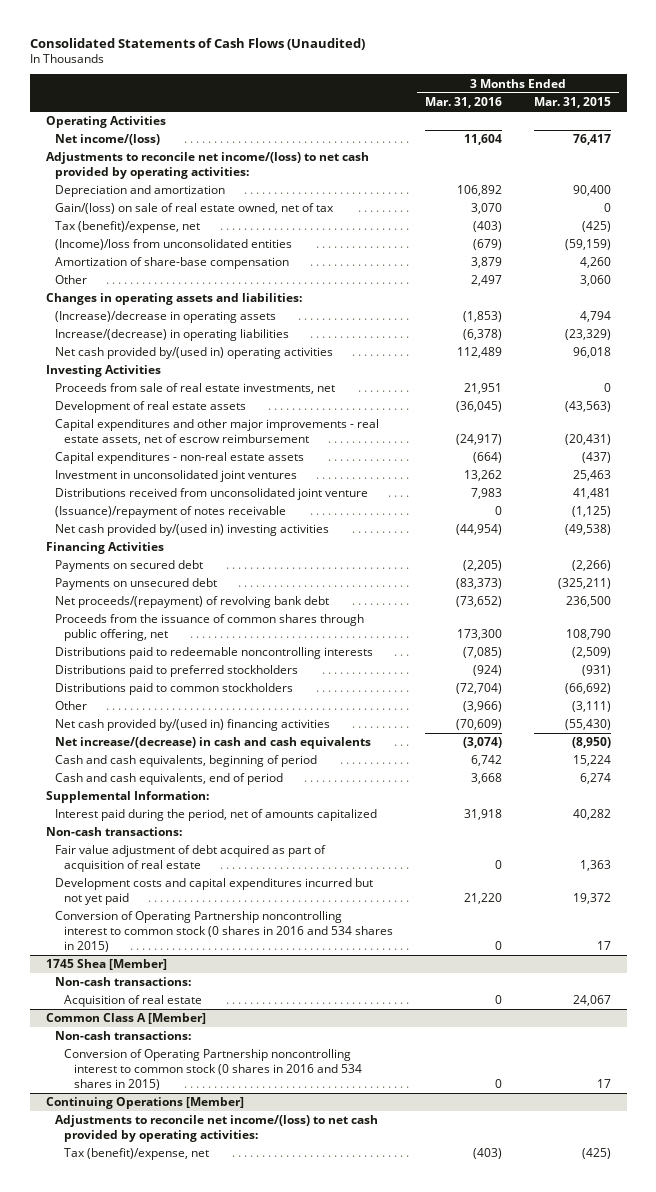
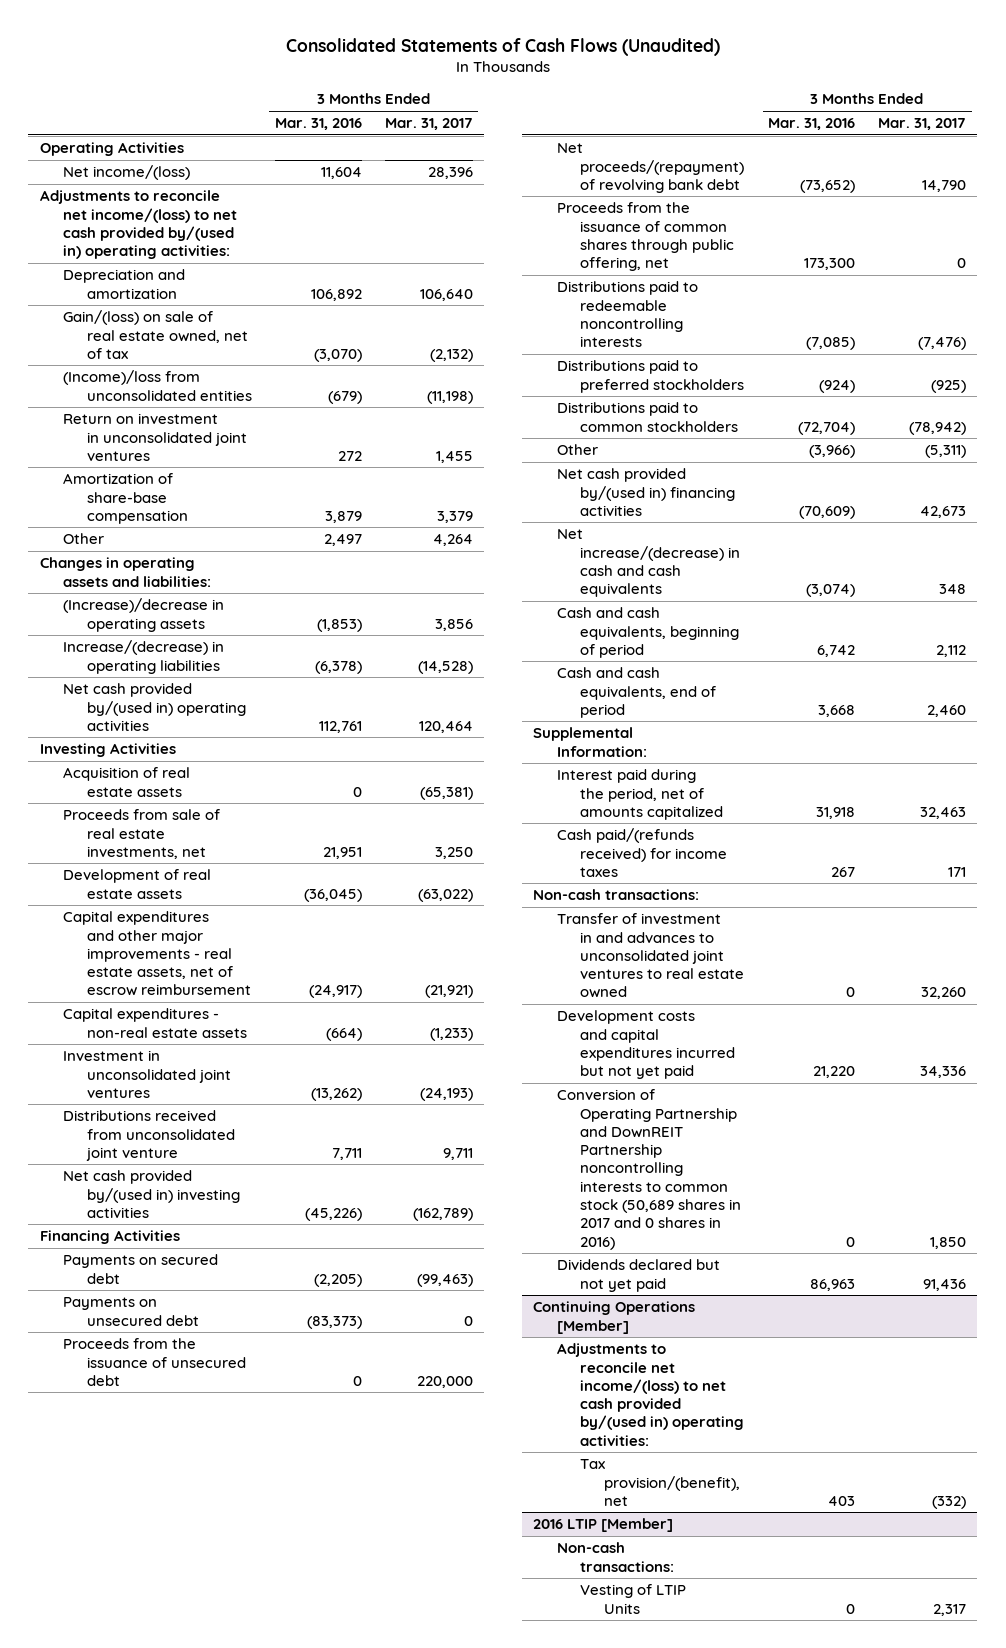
[533,97,611,109] Mar. 31, 2015 -> none
none -> [384,118,473,131] Mar. 31, 2017
[45,152,369,179] Adjustments to reconcile net income/(loss) to net cash provided by operating activities: -> [39,190,238,260] Adjustments to reconcile net income/(loss) to net cash provided by/(used in) operating activities:
[54,221,200,234] Tax (benefit)/expense, net -> none
[470,203,502,215] 3,070 -> [313,348,362,362] (3,070)
none -> [63,413,248,461] Return on investment in unconsolidated joint ventures
[456,347,502,359] 112,489 -> [318,720,362,733] 112,761
none -> [63,767,191,797] Acquisition of real estate assets
[54,506,286,519] (Issuance)/repayment of notes receivable -> none
[463,470,502,482] 13,262 -> [310,1087,362,1101] (13,262)
[470,488,502,500] 7,983 -> [331,1147,362,1160] 7,711
[455,524,502,536] (44,954) -> [304,1207,362,1221] (45,226)
none -> [63,1338,247,1386] Proceeds from the issuance of unsecured debt
none -> [556,828,728,877] Cash paid/(refunds received) for income taxes
[54,845,326,872] Fair value adjustment of debt acquired as part of acquisition of real estate -> none
none -> [556,913,745,999] Transfer of investment in and advances to unconsolidated joint ventures to real estate owned
[45,959,167,971] 1745 Shea [Member] -> none
[54,977,191,987] Non-cash transactions: -> none
[64,995,203,1008] Acquisition of real estate -> none
[45,1013,206,1025] Common Class A [Member] -> none
[54,1031,191,1041] Non-cash transactions: -> none
[64,1049,362,1090] Conversion of Operating Partnership noncontrolling interest to common stock (0 shares in 2016 and 534 shares in 2015) -> none
[54,911,394,952] Conversion of Operating Partnership noncontrolling interest to common stock (0 shares in 2016 and 534 shares in 2015) -> [556,1089,742,1250] Conversion of Operating Partnership and DownREIT Partnership noncontrolling interests to common stock (50,689 shares in 2017 and 0 shares in 2016)
none -> [556,1259,720,1292] Dividends declared but not yet paid
[54,1115,378,1142] Adjustments to reconcile net income/(loss) to net cash provided by operating activities: -> [556,1343,745,1446] Adjustments to reconcile net income/(loss) to net cash provided by/(used in) operating activities:
[64,1148,210,1161] Tax (benefit)/expense, net -> [580,1459,740,1506] Tax provision/(benefit), net
[472,1148,502,1160] (403) -> [828,1495,856,1506] 403
none -> [533,1518,674,1533] 2016 LTIP [Member]
none -> [556,1542,675,1572] Non-cash transactions:
none -> [580,1584,687,1614] Vesting of LTIP Units

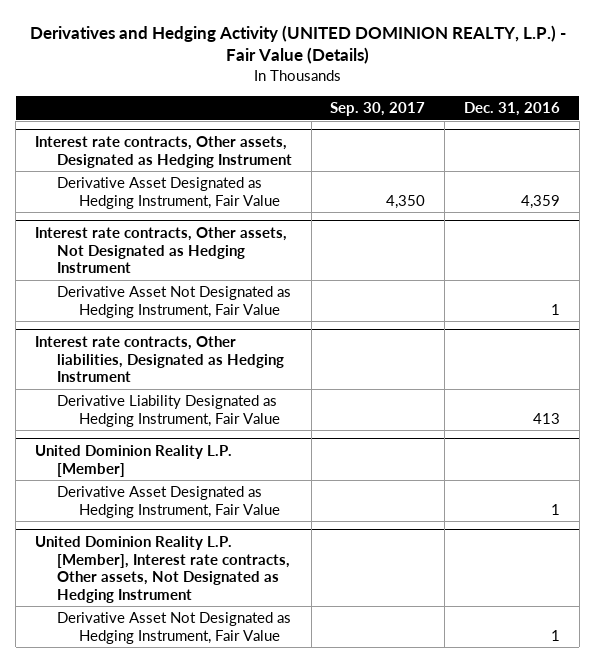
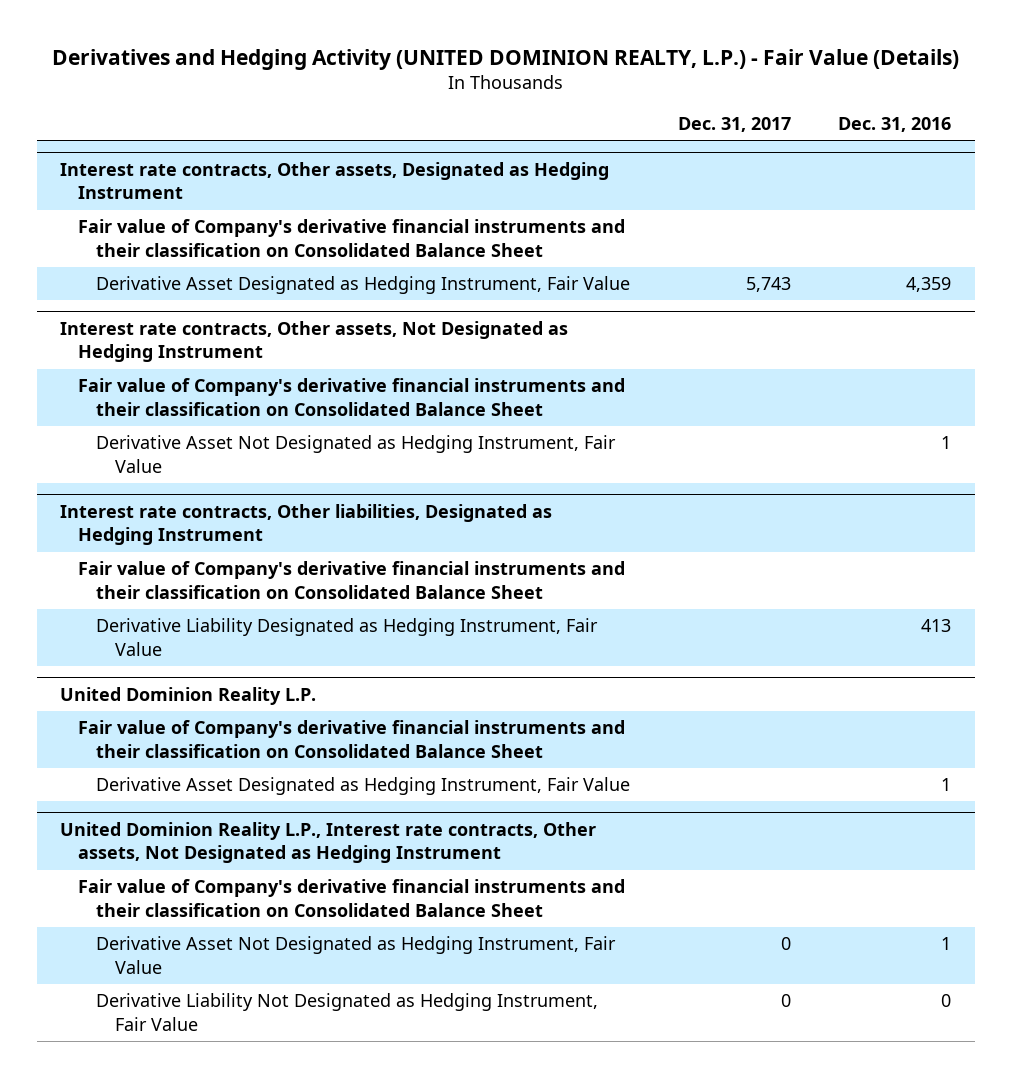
[330,102,426,117] Sep. 30, 2017 -> none
none -> [677,117,791,133] Dec. 31, 2017
none -> [78,219,626,257] Fair value of Company's derivative financial instruments and their classification on Consolidated Balance Sheet
none -> [78,378,626,416] Fair value of Company's derivative financial instruments and their classification on Consolidated Balance Sheet
none -> [78,561,626,599] Fair value of Company's derivative financial instruments and their classification on Consolidated Balance Sheet
[35,444,233,477] United Dominion Reality L.P. [Member] -> [60,686,317,705] United Dominion Reality L.P.
none -> [78,720,626,758] Fair value of Company's derivative financial instruments and their classification on Consolidated Balance Sheet
[35,535,290,603] United Dominion Reality L.P. [Member], Interest rate contracts, Other assets, Not Designated as Hedging Instrument -> [60,821,597,864] United Dominion Reality L.P., Interest rate contracts, Other assets, Not Designated as Hedging Instrument
none -> [78,879,626,917] Fair value of Company's derivative financial instruments and their classification on Consolidated Balance Sheet
none -> [96,993,599,1031] Derivative Liability Not Designated as Hedging Instrument, Fair Value

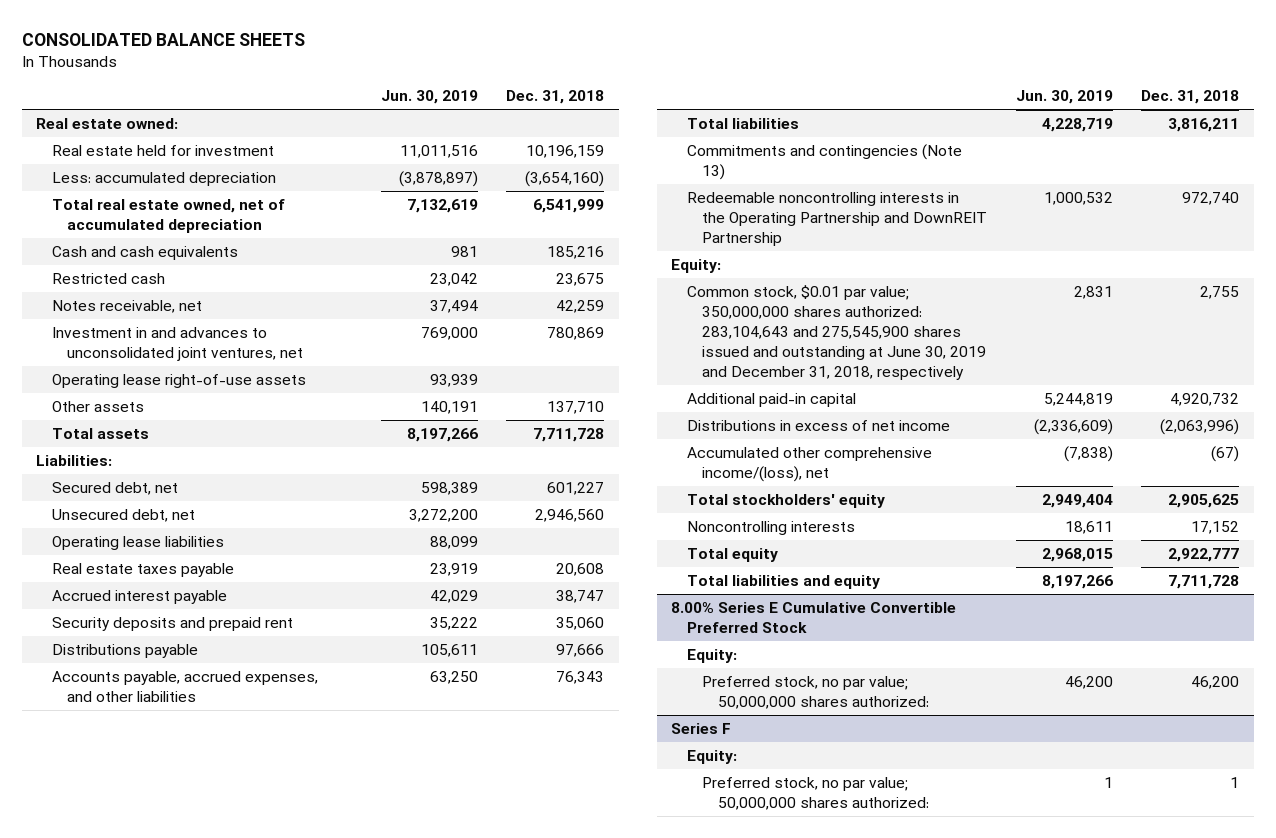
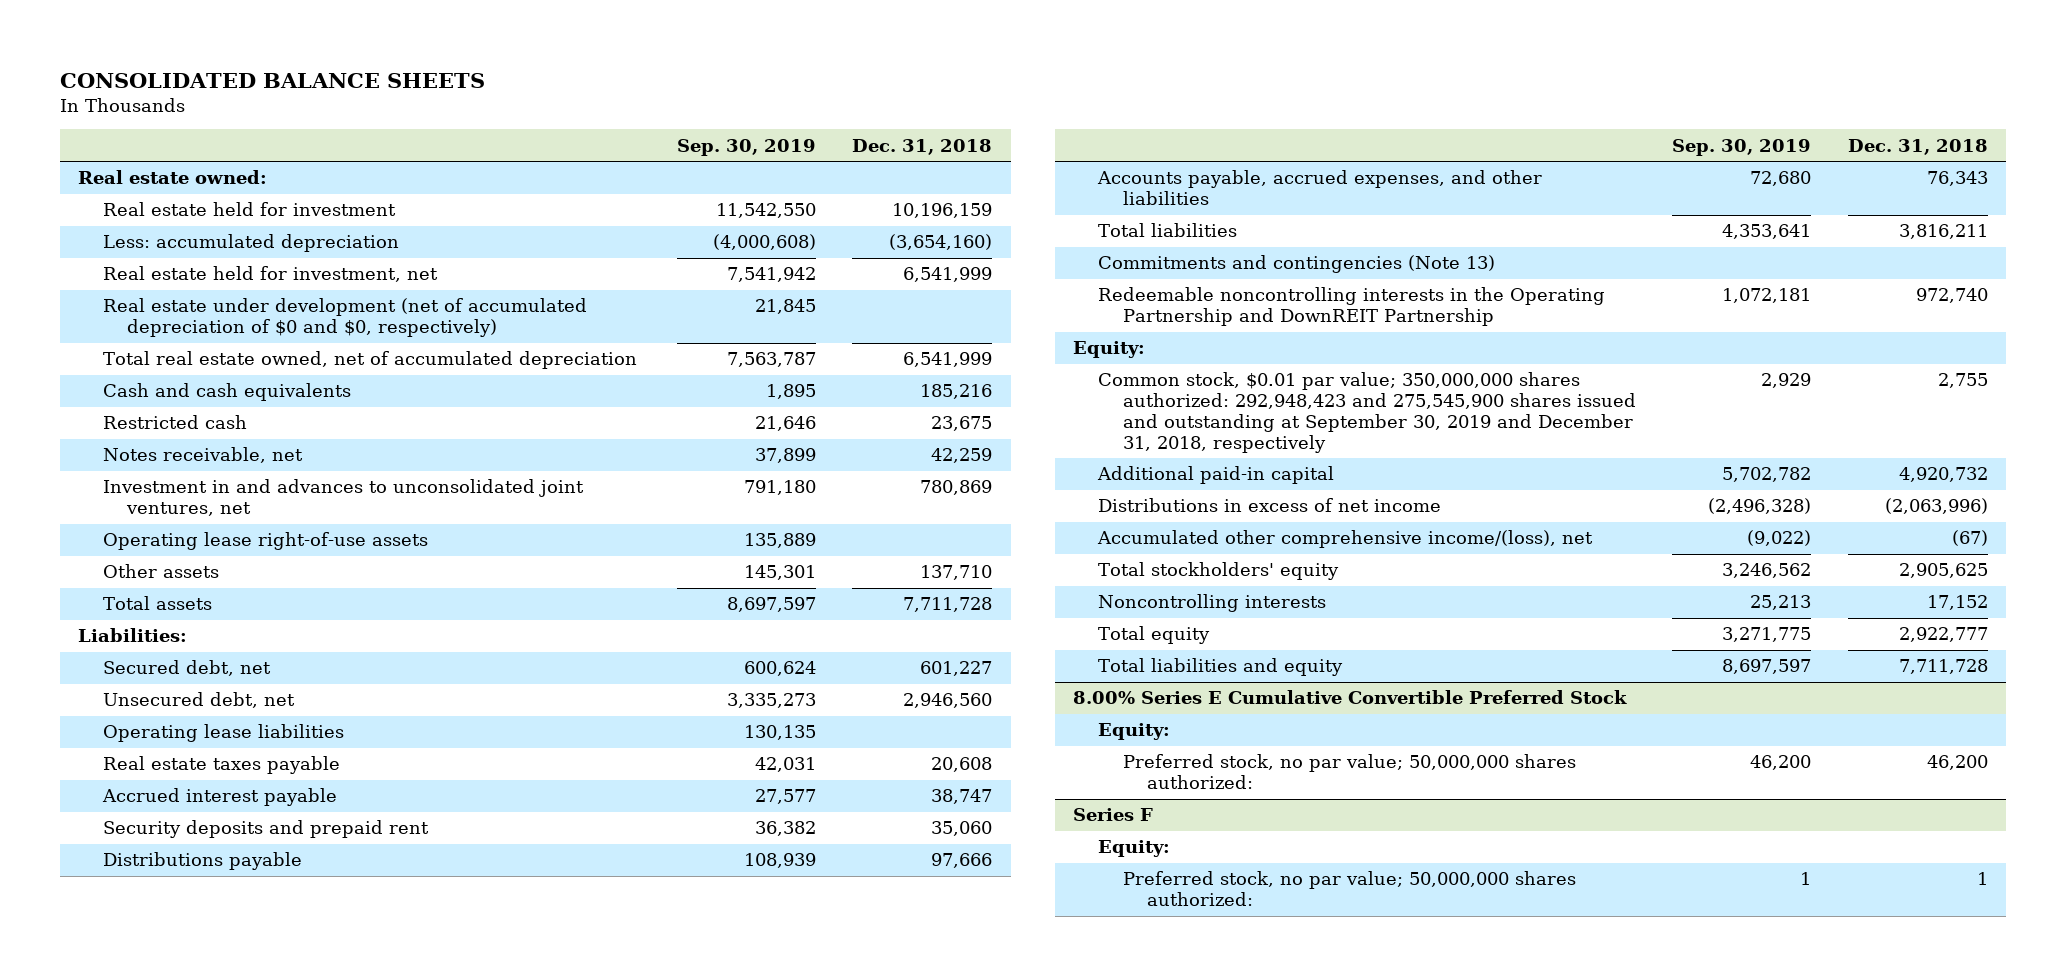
[380,90,478,105] Jun. 30, 2019 -> none
none -> [676,138,816,156] Sep. 30, 2019
none -> [102,266,438,283] Real estate held for investment, net
none -> [102,298,587,338] Real estate under development (net of accumulated depreciation of $0 and $0, respectively)
[686,285,987,380] Common stock, $0.01 par value; 350,000,000 shares authorized: 283,104,643 and 275,545,900 shares issued and outstanding at June 30, 2019 and December 31, 2018, respectively -> [1098,372,1636,454] Common stock, $0.01 par value; 350,000,000 shares authorized: 292,948,423 and 275,545,900 shares issued and outstanding at September 30, 2019 and December 31, 2018, respectively

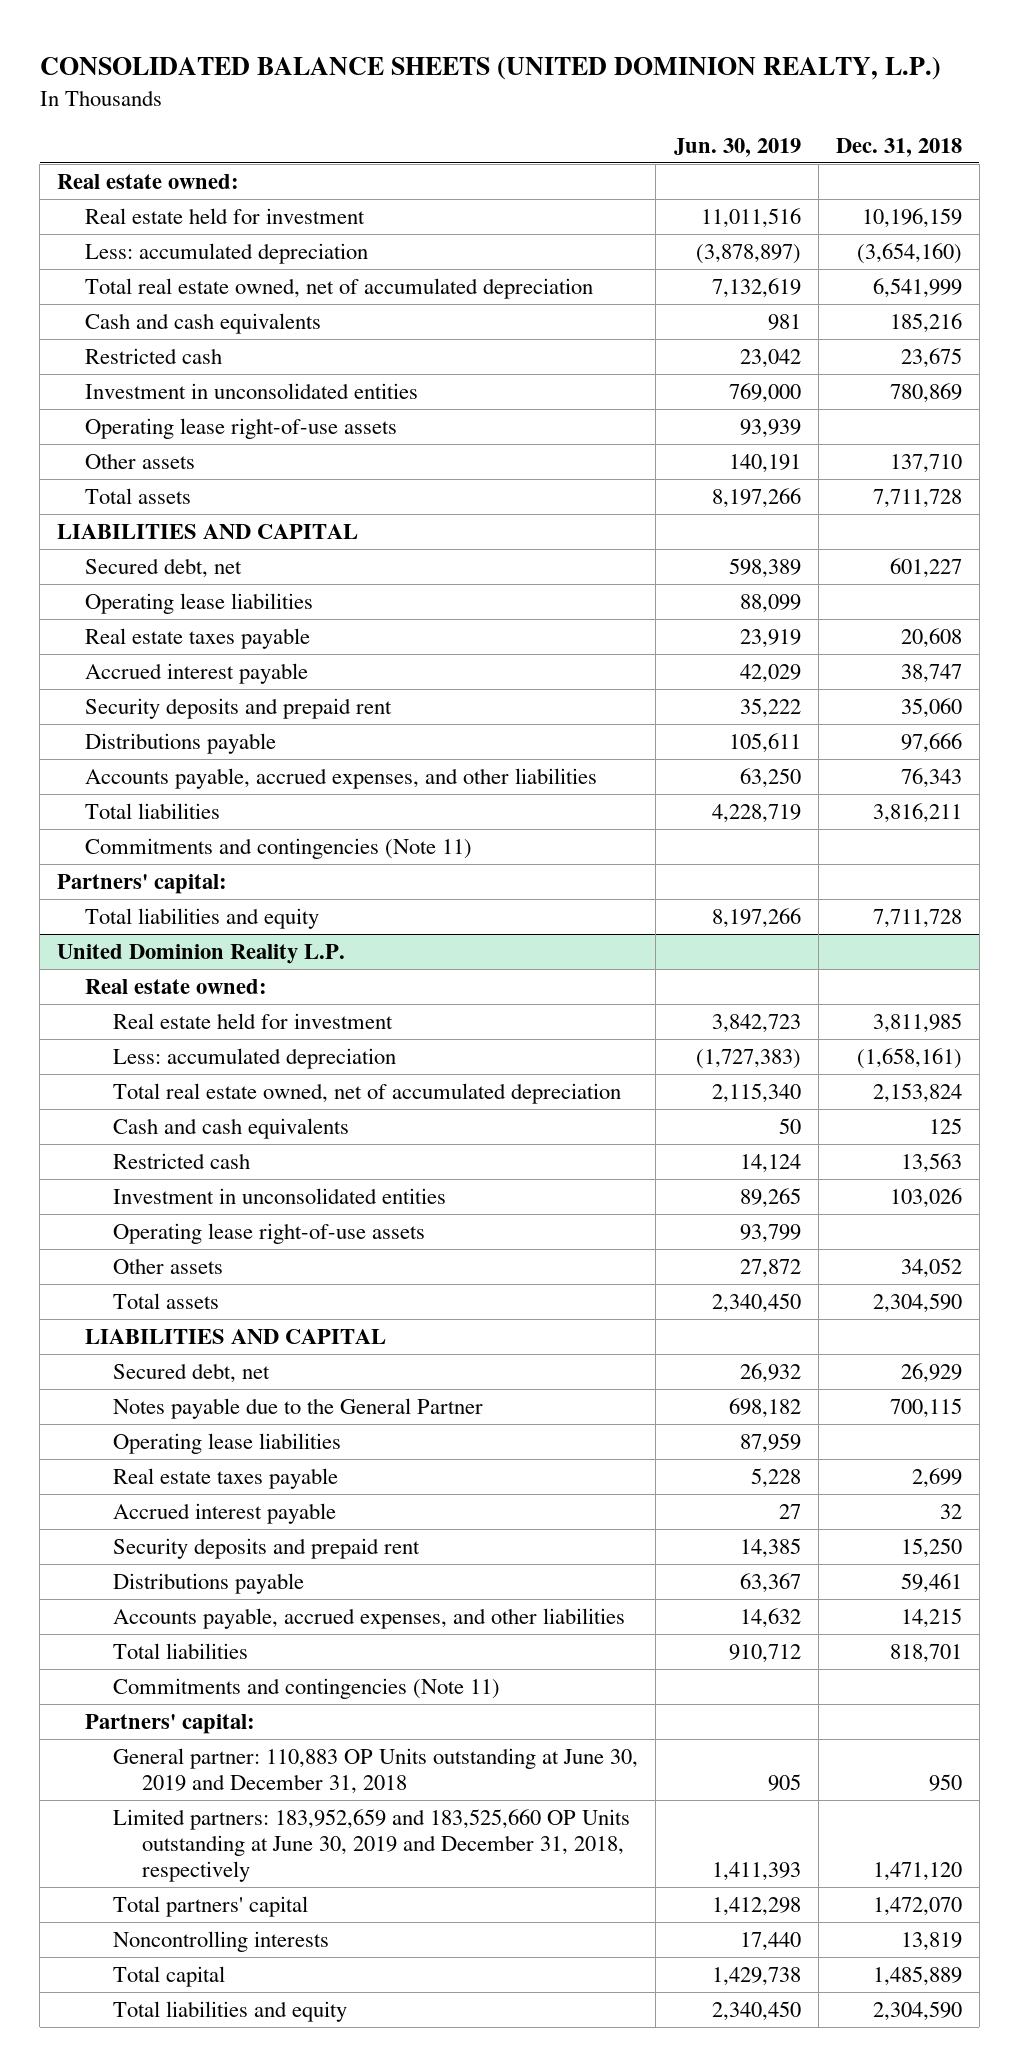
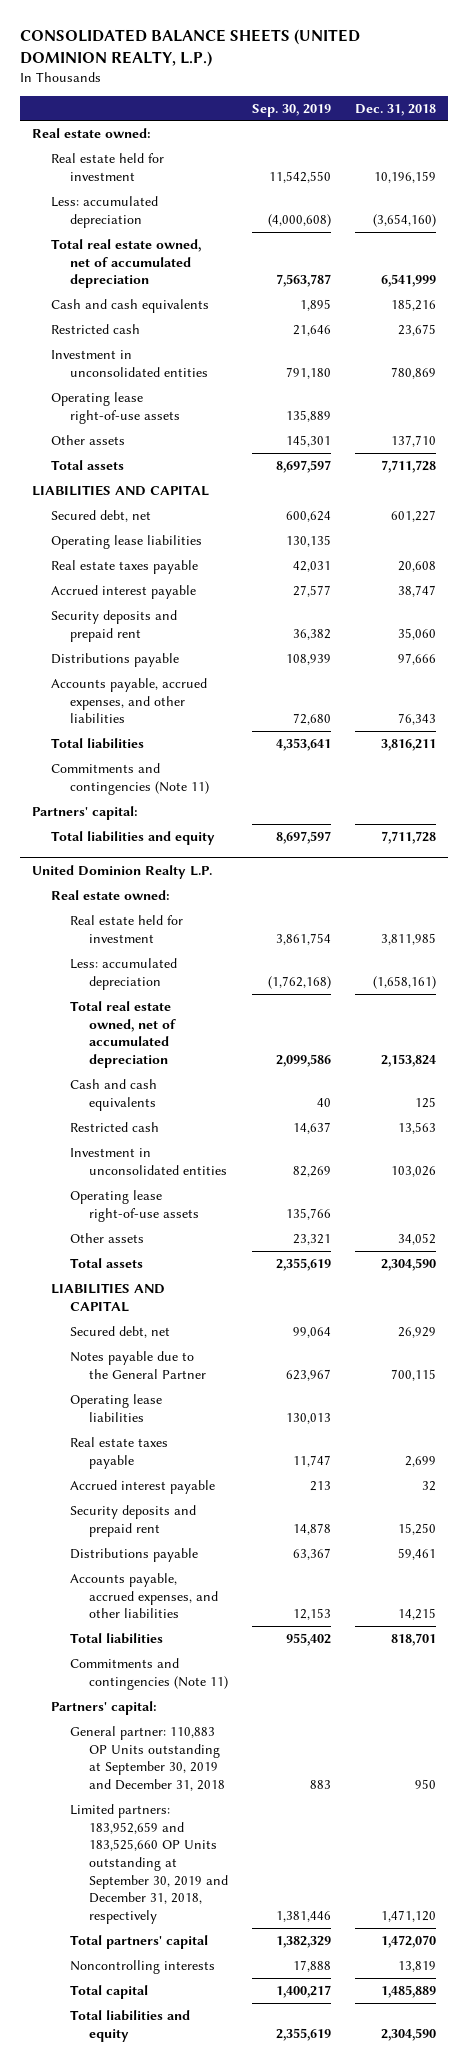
[673,138,801,158] Jun. 30, 2019 -> none
none -> [252,103,332,117] Sep. 30, 2019
[57,943,346,964] United Dominion Reality L.P. -> [31,864,212,879] United Dominion Realty L.P.
[113,1747,639,1795] General partner: 110,883 OP Units outstanding at June 30, 2019 and December 31, 2018 -> [69,1725,226,1791] General partner: 110,883 OP Units outstanding at September 30, 2019 and December 31, 2018
[113,1808,631,1883] Limited partners: 183,952,659 and 183,525,660 OP Units outstanding at June 30, 2019 and December 31, 2018, respectively -> [69,1803,229,1924] Limited partners: 183,952,659 and 183,525,660 OP Units outstanding at September 30, 2019 and December 31, 2018, respectively

